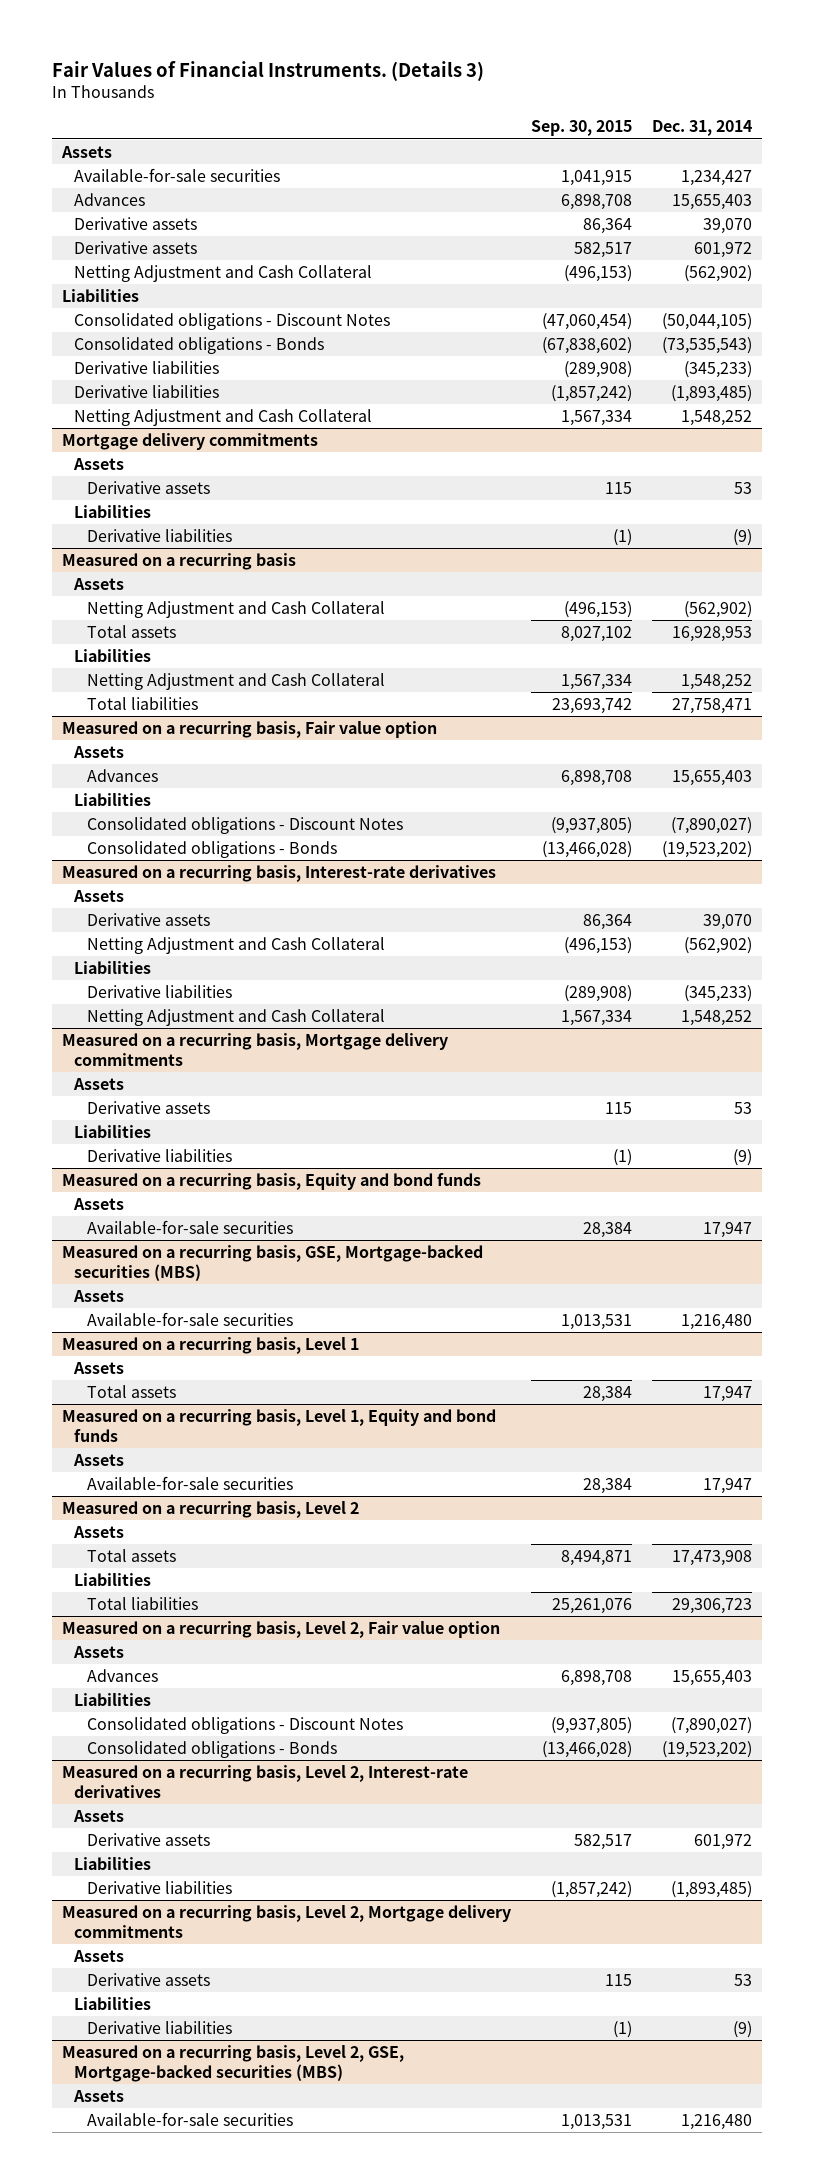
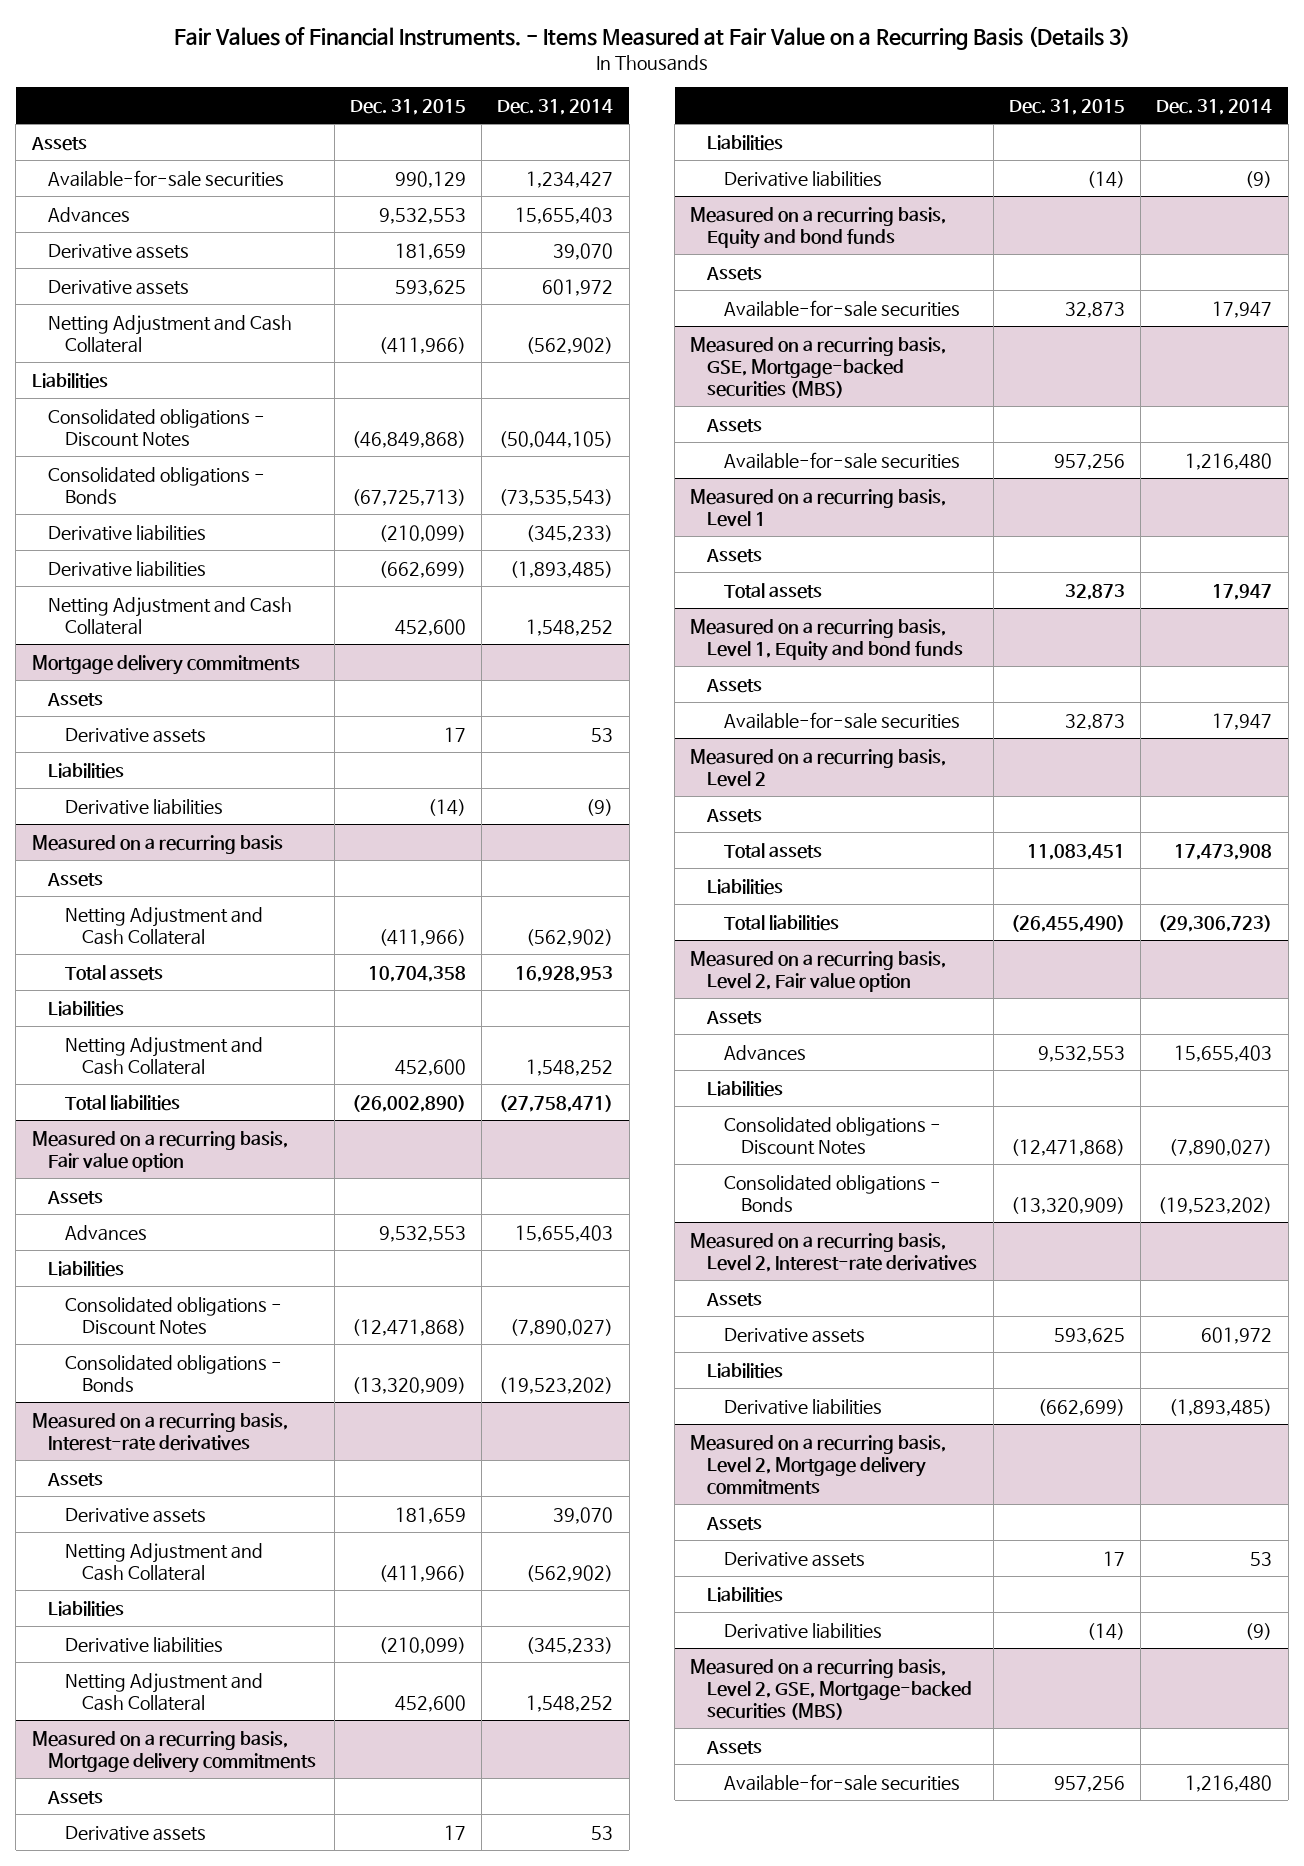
[51,60,484,81] Fair Values of Financial Instruments. (Details 3) -> [173,26,1130,51] Fair Values of Financial Instruments. - Items Measured at Fair Value on a Recurring Basis (Details 3)
[530,120,632,137] Sep. 30, 2015 -> none
none -> [349,98,466,115] Dec. 31, 2015
[671,698,752,715] 27,758,471 -> [499,1094,614,1112] (27,758,471)
[671,1598,752,1615] 29,306,723 -> [1158,914,1273,932] (29,306,723)

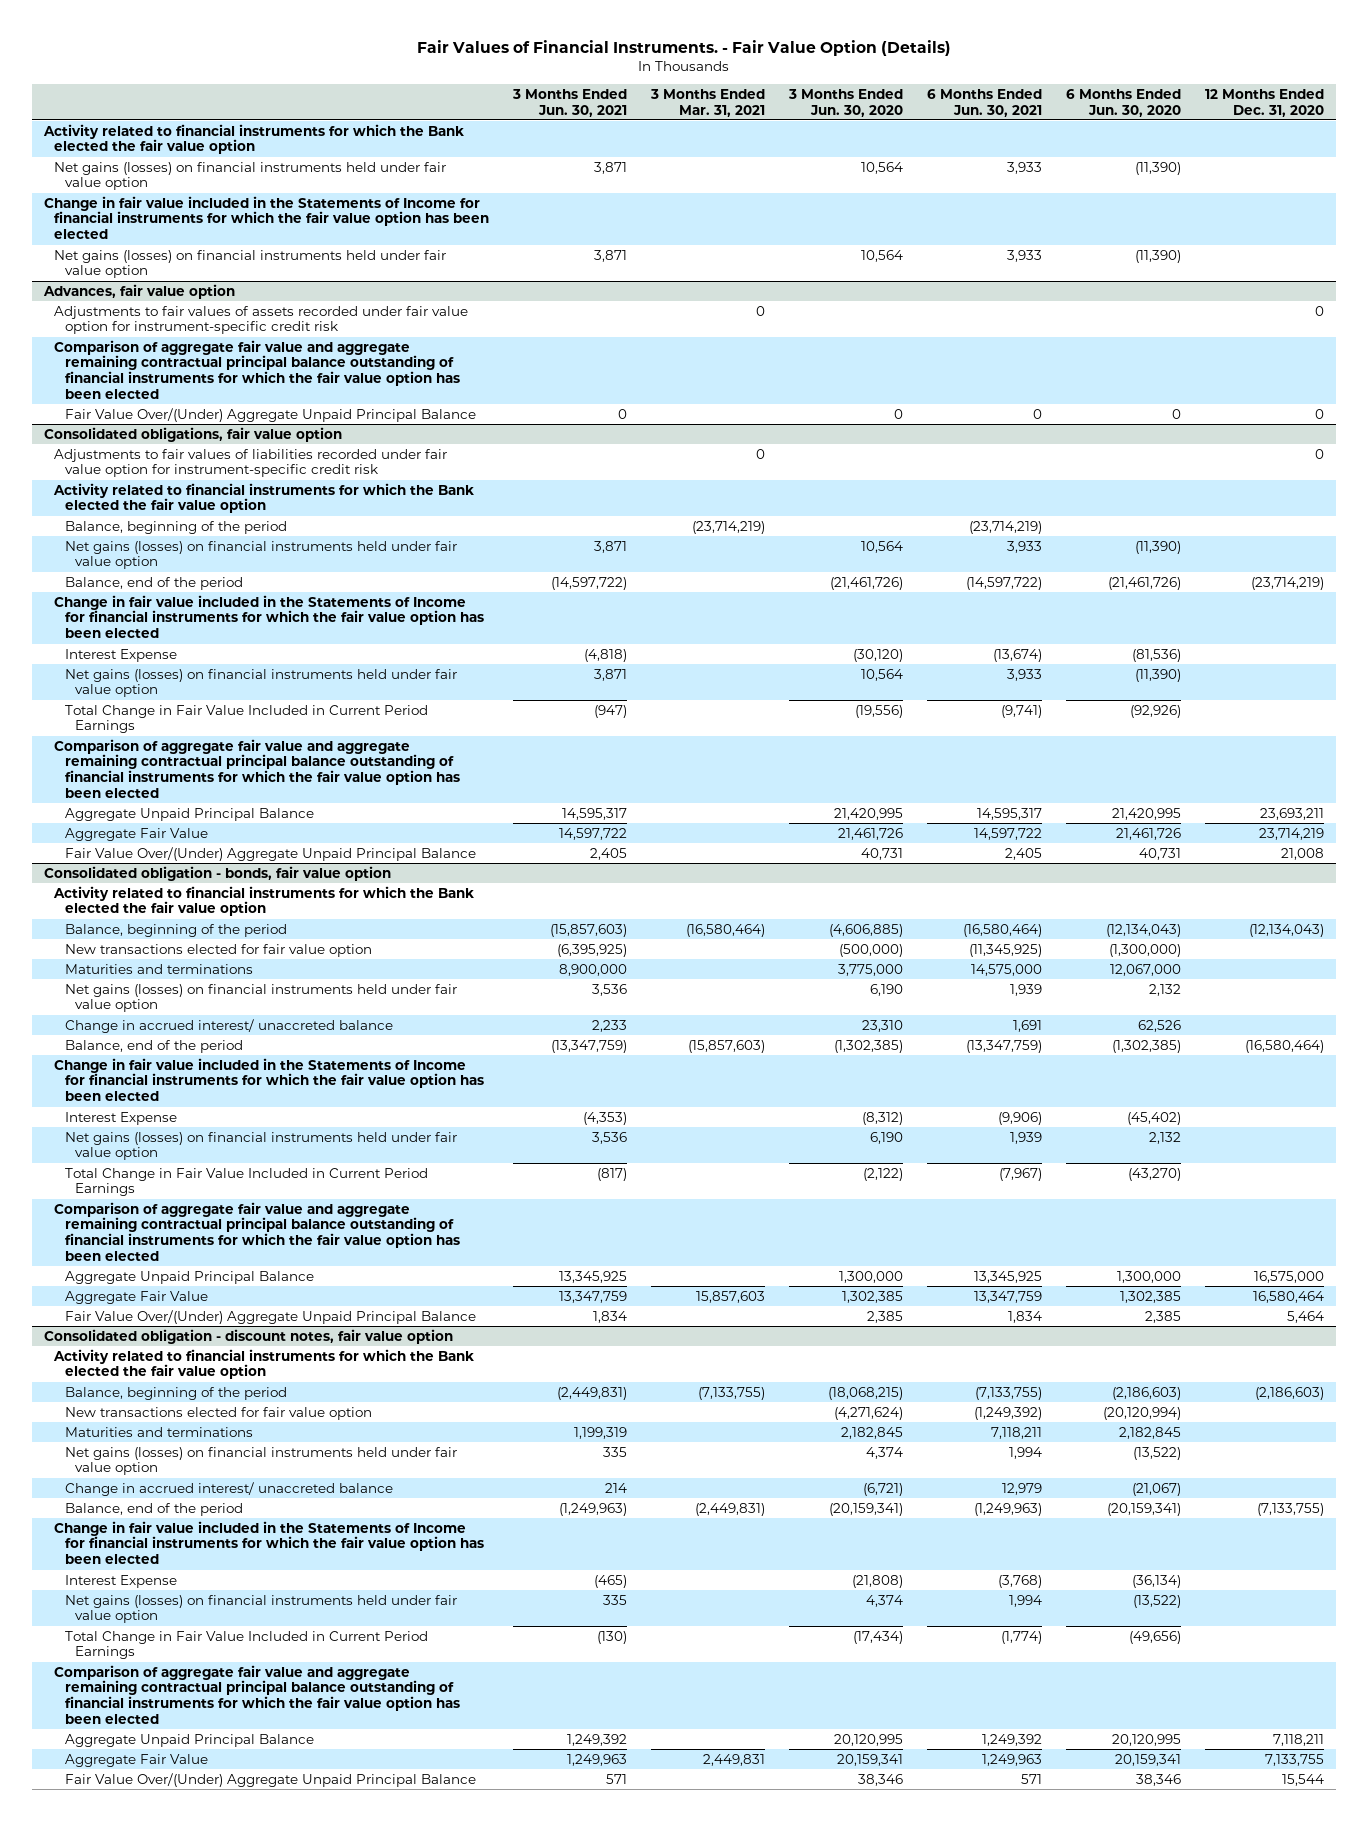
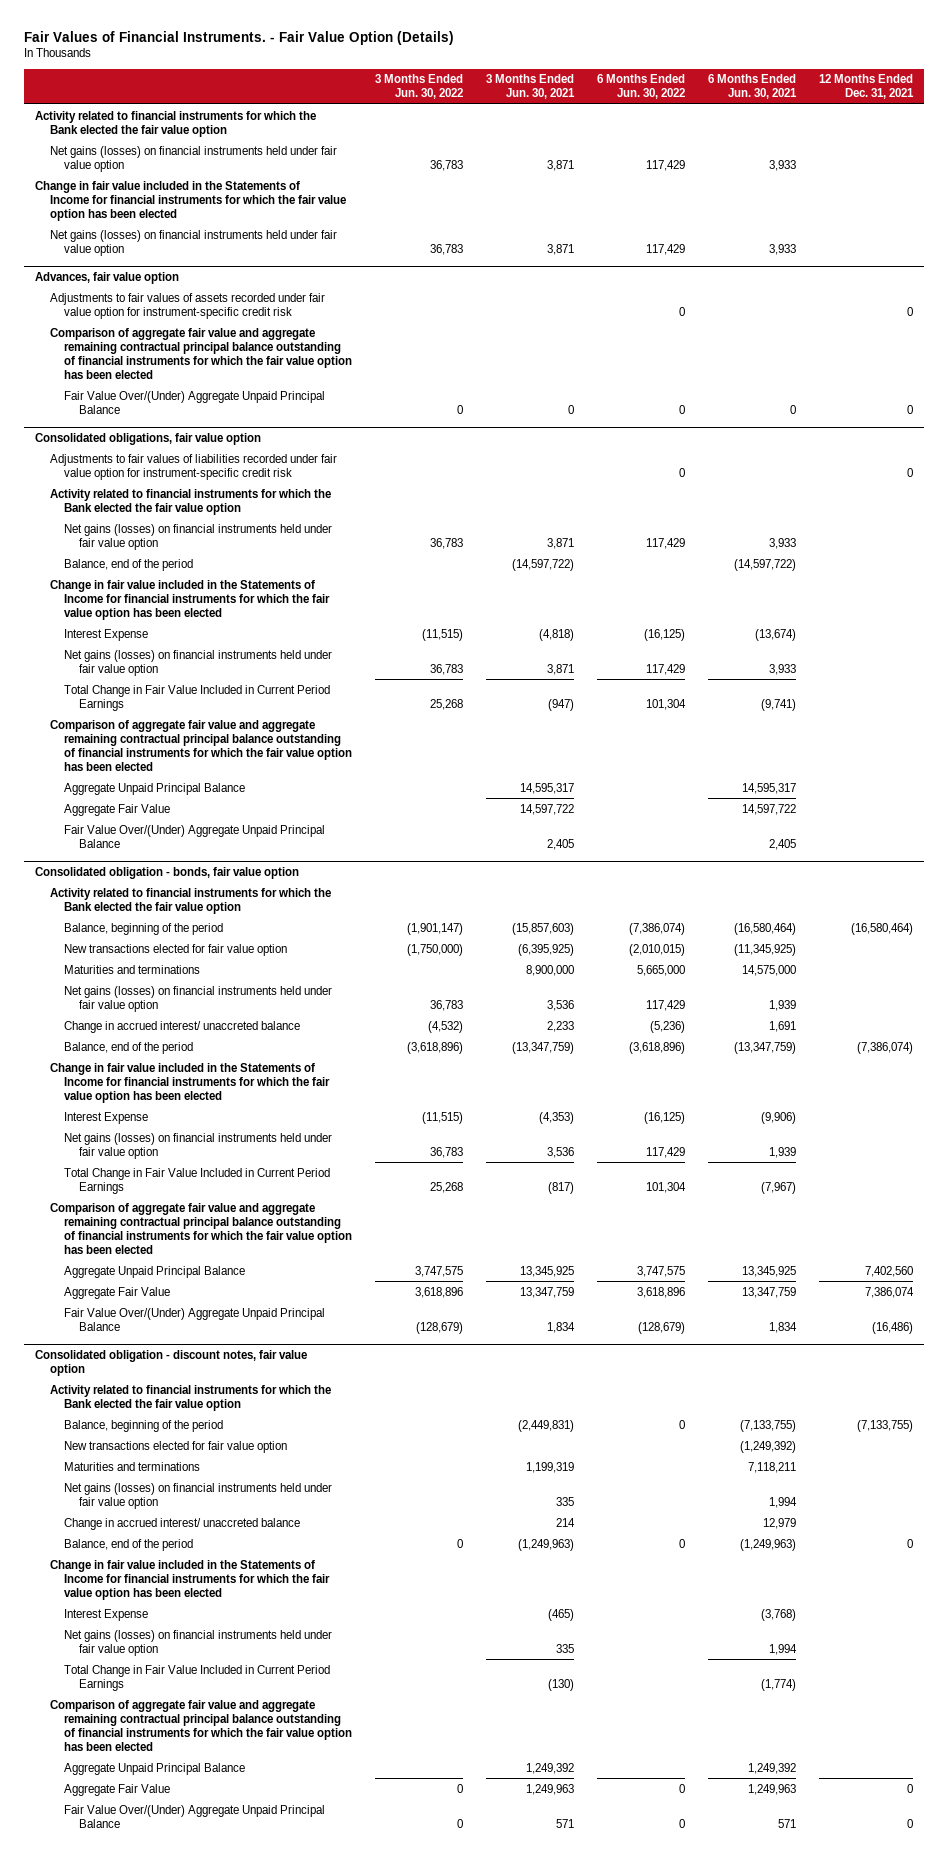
[650,88,766,117] 3 Months Ended Mar. 31, 2021 -> none
[788,88,904,117] 3 Months Ended Jun. 30, 2020 -> none
[1065,88,1181,117] 6 Months Ended Jun. 30, 2020 -> none
[1204,88,1324,117] 12 Months Ended Dec. 31, 2020 -> none
none -> [375,74,464,100] 3 Months Ended Jun. 30, 2022
none -> [597,74,686,100] 6 Months Ended Jun. 30, 2022
none -> [818,74,914,100] 12 Months Ended Dec. 31, 2021
[64,520,287,534] Balance, beginning of the period -> none

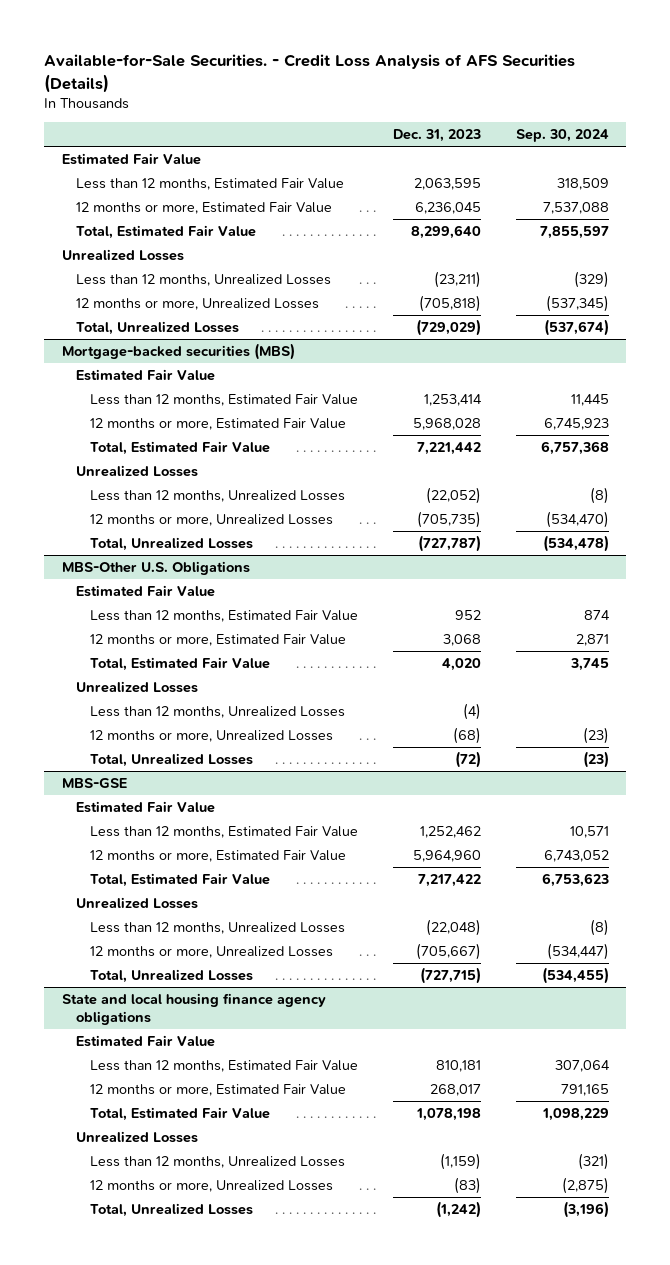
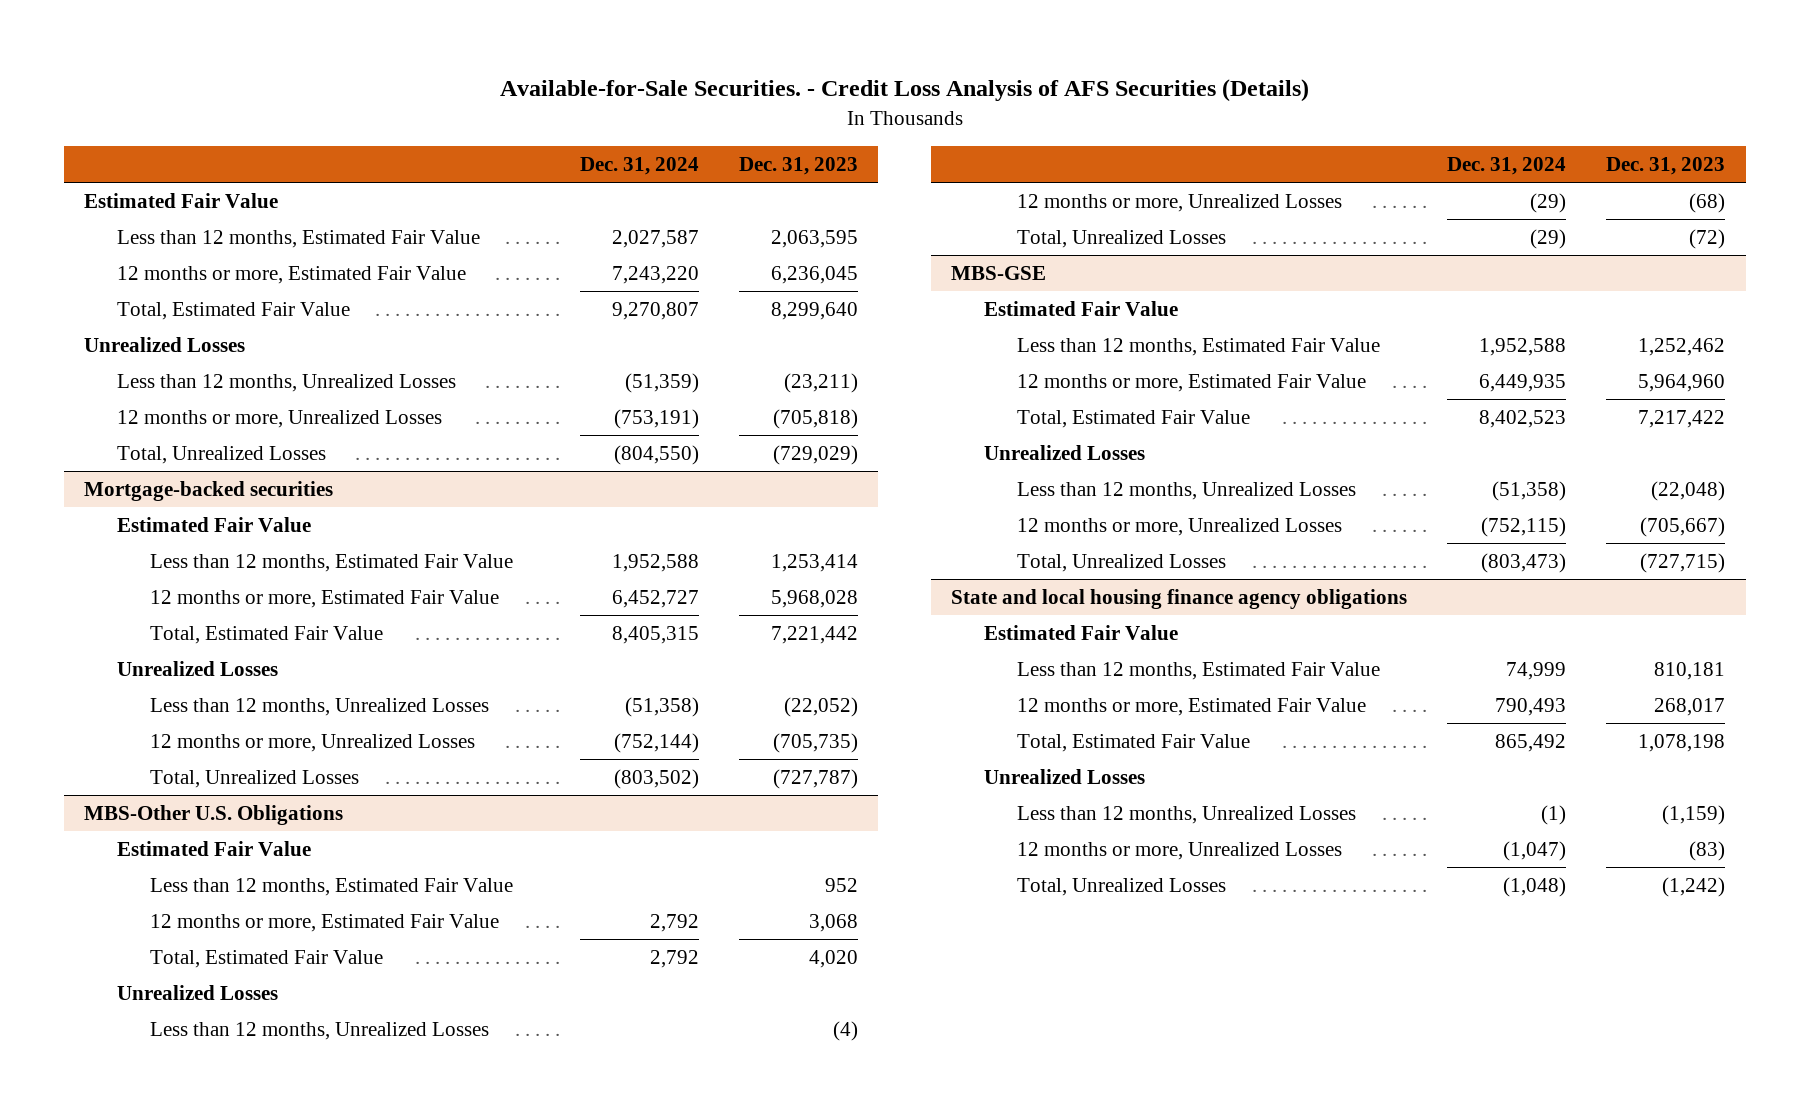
[515,129,609,143] Sep. 30, 2024 -> none
none -> [580,156,700,175] Dec. 31, 2024
[61,342,295,360] Mortgage-backed securities (MBS) -> [83,480,333,501] Mortgage-backed securities

